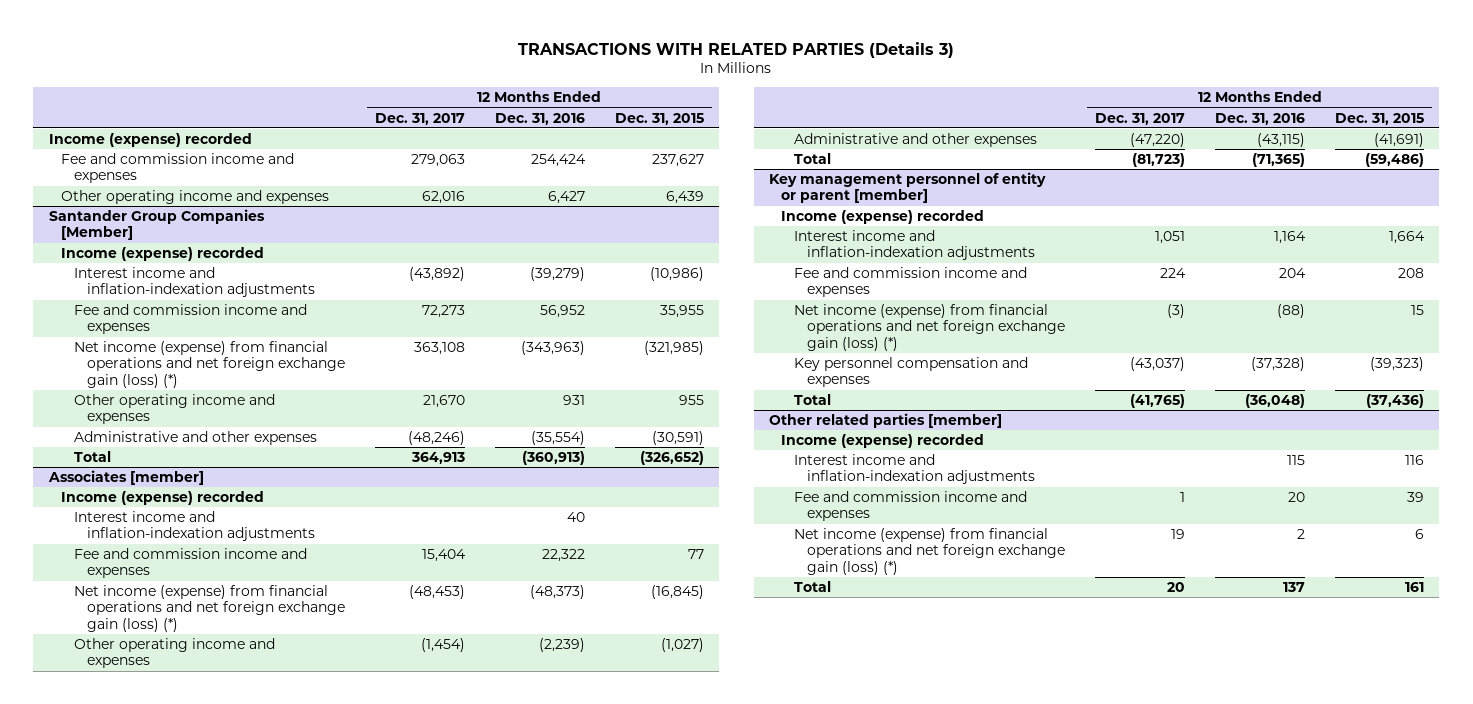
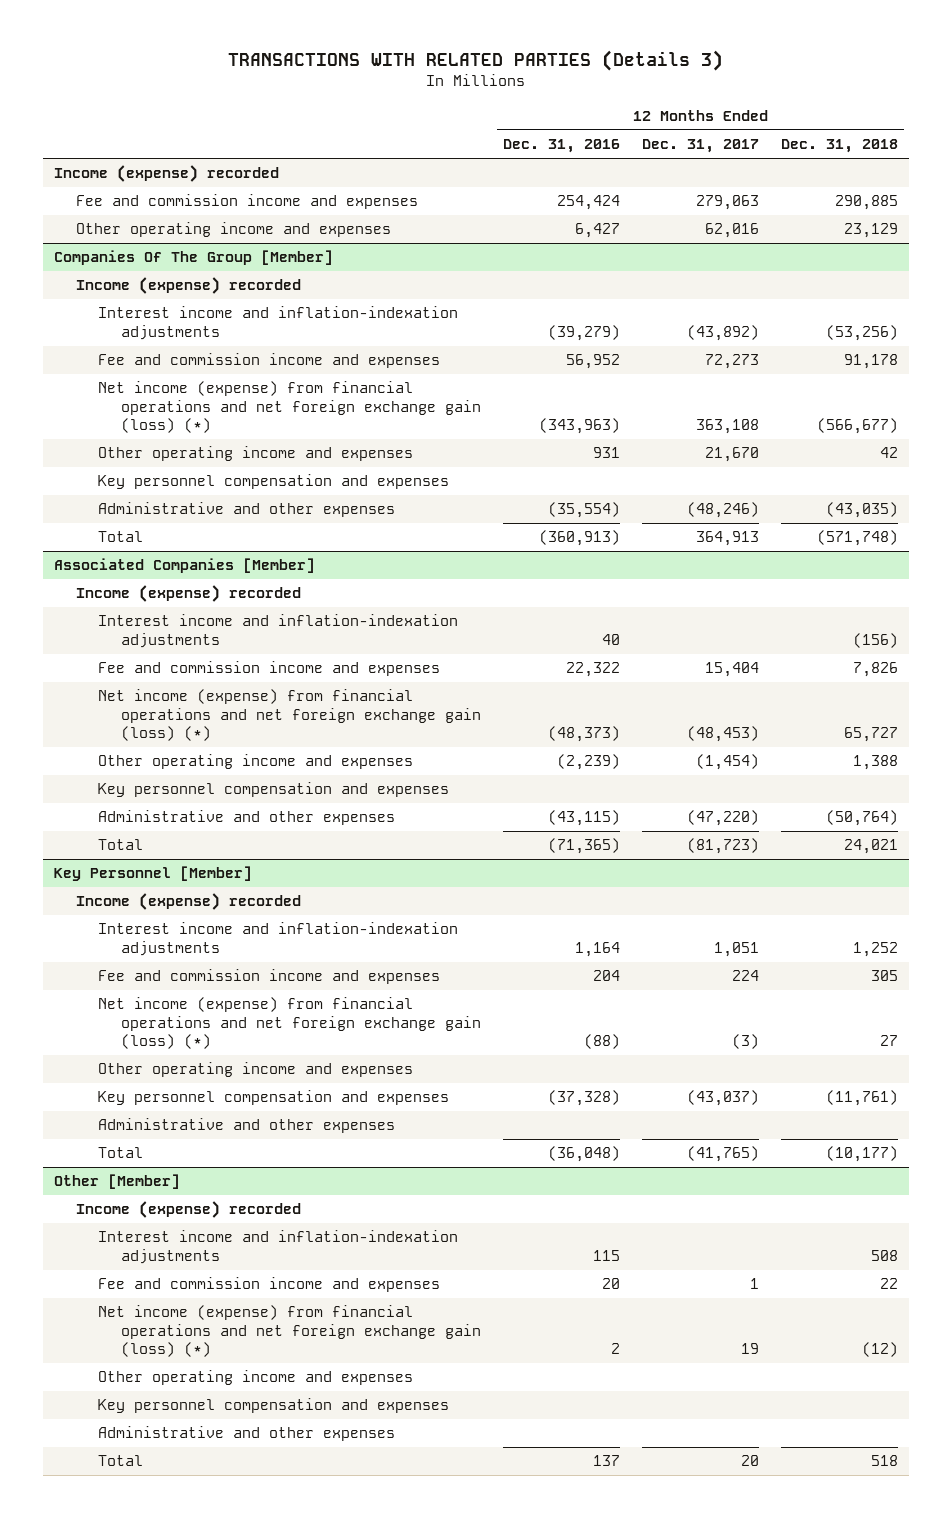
[615,112,705,125] Dec. 31, 2015 -> none
none -> [781,139,899,154] Dec. 31, 2018
[48,208,265,241] Santander Group Companies [Member] -> [53,250,333,266] Companies Of The Group [Member]
none -> [98,474,450,490] Key personnel compensation and expenses
[47,469,204,485] Associates [member] -> [53,558,315,574] Associated Companies [Member]
none -> [98,782,450,798] Key personnel compensation and expenses
[768,171,1046,204] Key management personnel of entity or parent [member] -> [53,866,252,882] Key Personnel [Member]
none -> [98,1062,414,1078] Other operating income and expenses
none -> [98,1118,396,1134] Administrative and other expenses
[768,412,1002,428] Other related parties [member] -> [53,1174,180,1190] Other [Member]
none -> [98,1370,414,1386] Other operating income and expenses
none -> [98,1398,450,1414] Key personnel compensation and expenses
none -> [98,1426,396,1442] Administrative and other expenses

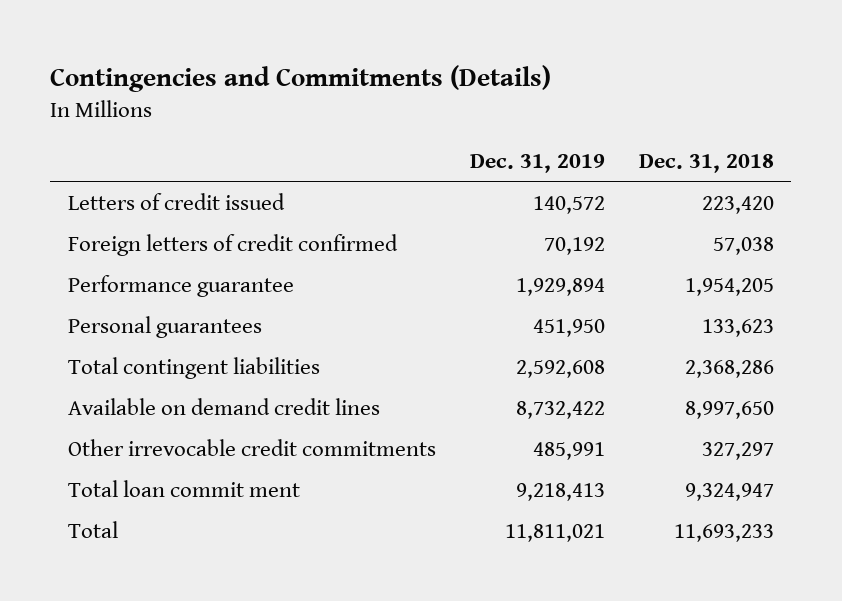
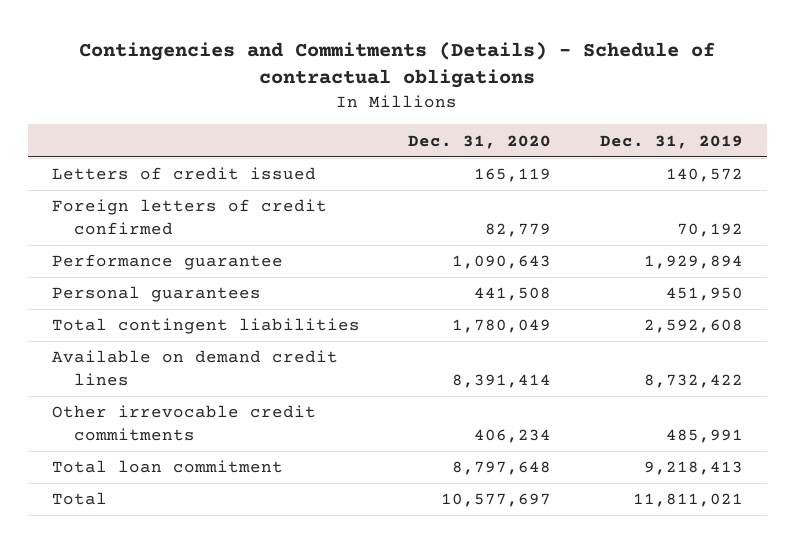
[50,65,552,93] Contingencies and Commitments (Details) -> [79,41,716,89] Contingencies and Commitments (Details) - Schedule of contractual obligations
[639,153,775,173] Dec. 31, 2018 -> none
none -> [408,134,552,149] Dec. 31, 2020
[67,479,300,497] Total loan commit ment -> [52,460,284,474] Total loan commitment

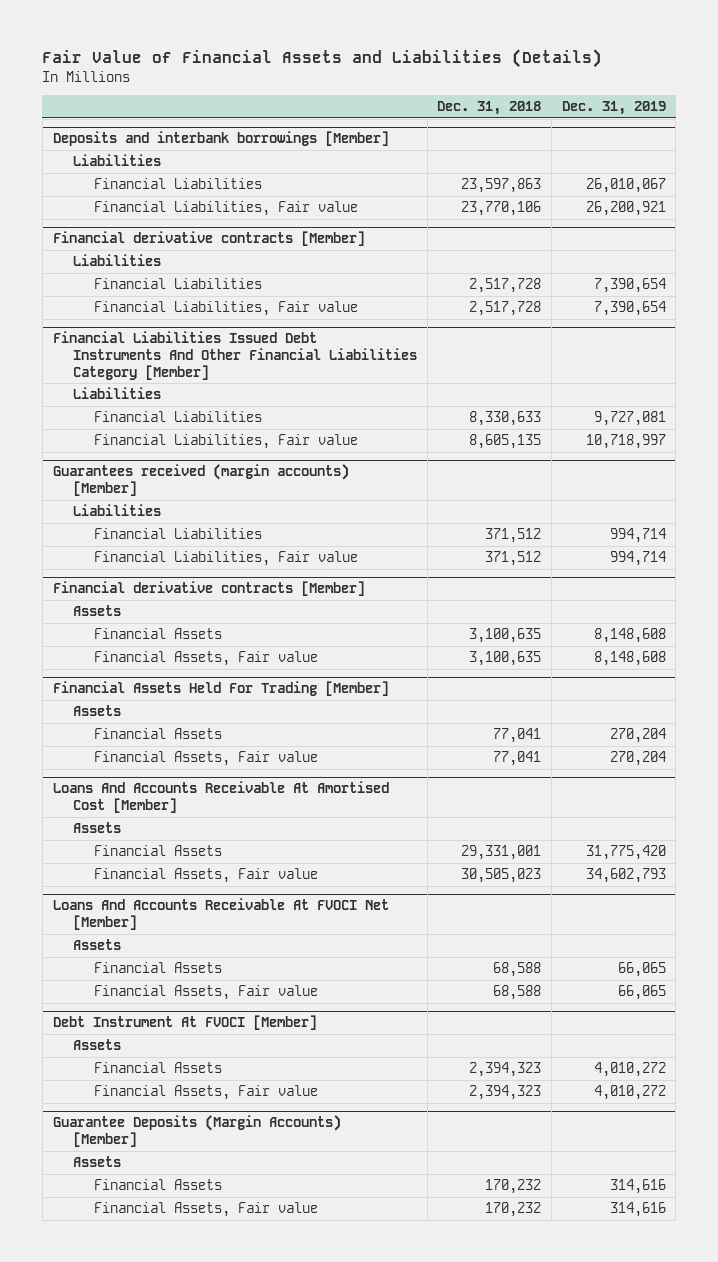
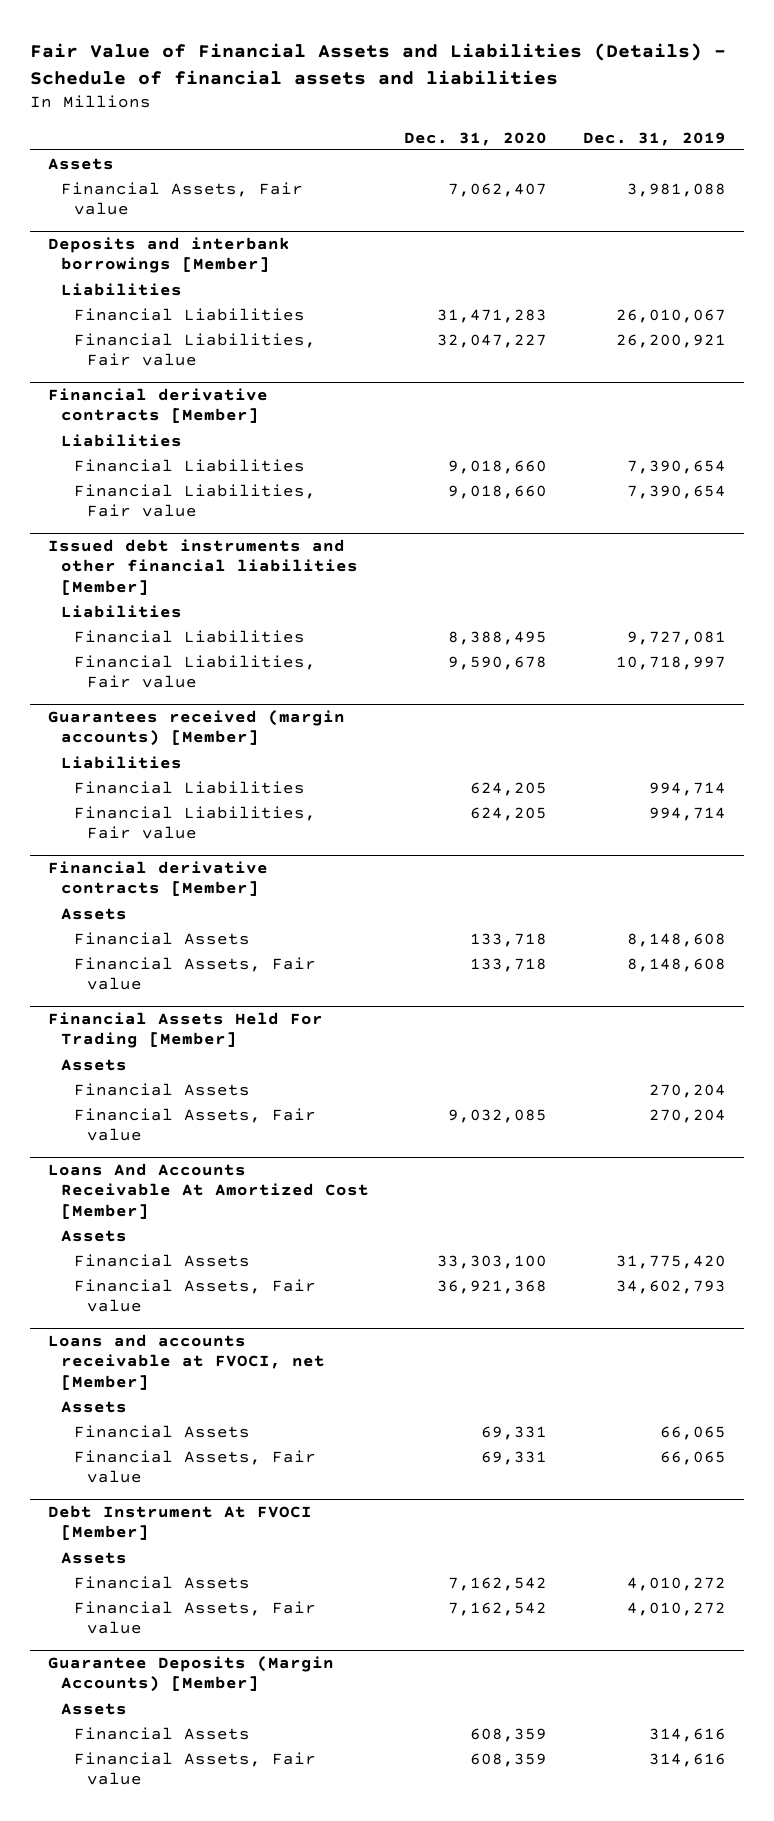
[42,49,603,69] Fair Value of Financial Assets and Liabilities (Details) -> [29,42,726,85] Fair Value of Financial Assets and Liabilities (Details) - Schedule of financial assets and liabilities
[437,101,542,116] Dec. 31, 2018 -> none
none -> [404,131,548,146] Dec. 31, 2020
none -> [47,157,114,170] Assets
none -> [60,181,303,216] Financial Assets, Fair value
[52,331,418,380] Financial Liabilities Issued Debt Instruments And Other Financial Liabilities Category [Member] -> [47,538,358,595] Issued debt instruments and other financial liabilities [Member]
[52,781,389,814] Loans And Accounts Receivable At Amortised Cost [Member] -> [47,1162,369,1219] Loans And Accounts Receivable At Amortized Cost [Member]
[52,898,389,931] Loans And Accounts Receivable At FVOCI Net [Member] -> [47,1333,325,1390] Loans and accounts receivable at FVOCI, net [Member]

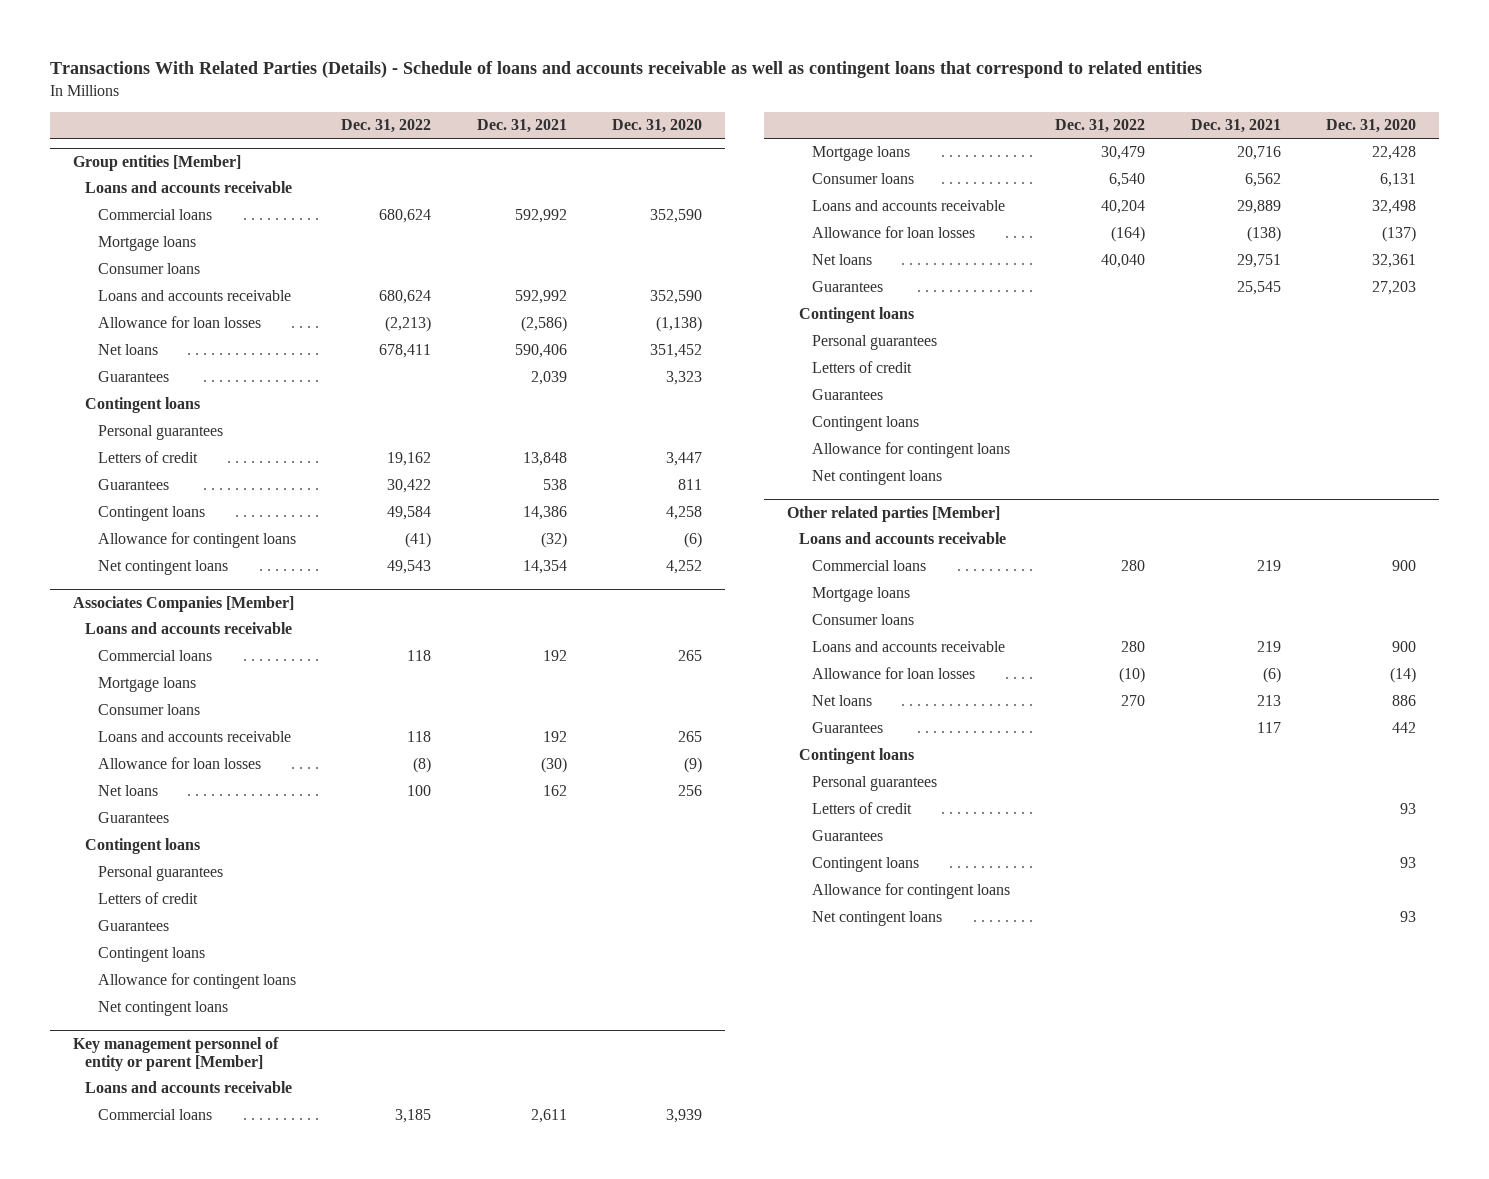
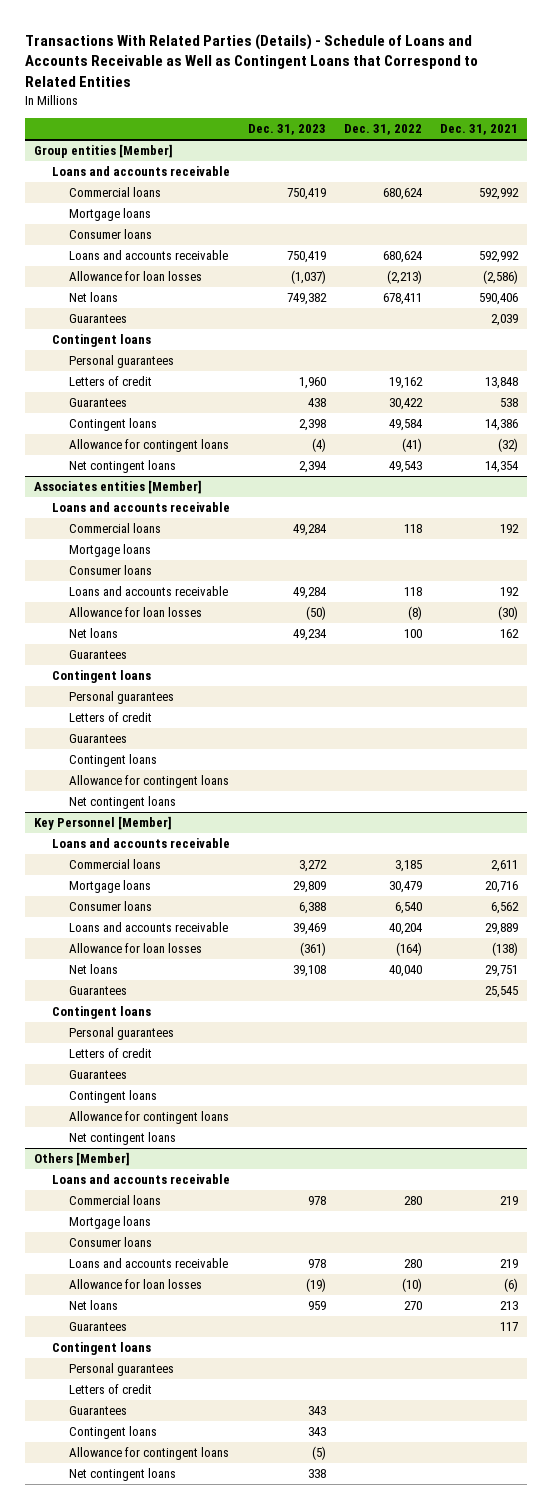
[50,61,1203,79] Transactions With Related Parties (Details) - Schedule of loans and accounts receivable as well as contingent loans that correspond to related entities -> [25,33,479,87] Transactions With Related Parties (Details) - Schedule of Loans and Accounts Receivable as Well as Contingent Loans that Correspond to Related Entities
[611,118,702,133] Dec. 31, 2020 -> none
none -> [247,124,326,136] Dec. 31, 2023
[72,595,294,612] Associates Companies [Member] -> [34,480,203,495] Associates entities [Member]
[72,1036,279,1071] Key management personnel of entity or parent [Member] -> [34,816,173,831] Key Personnel [Member]
[786,505,1000,522] Other related parties [Member] -> [34,1152,131,1167] Others [Member]

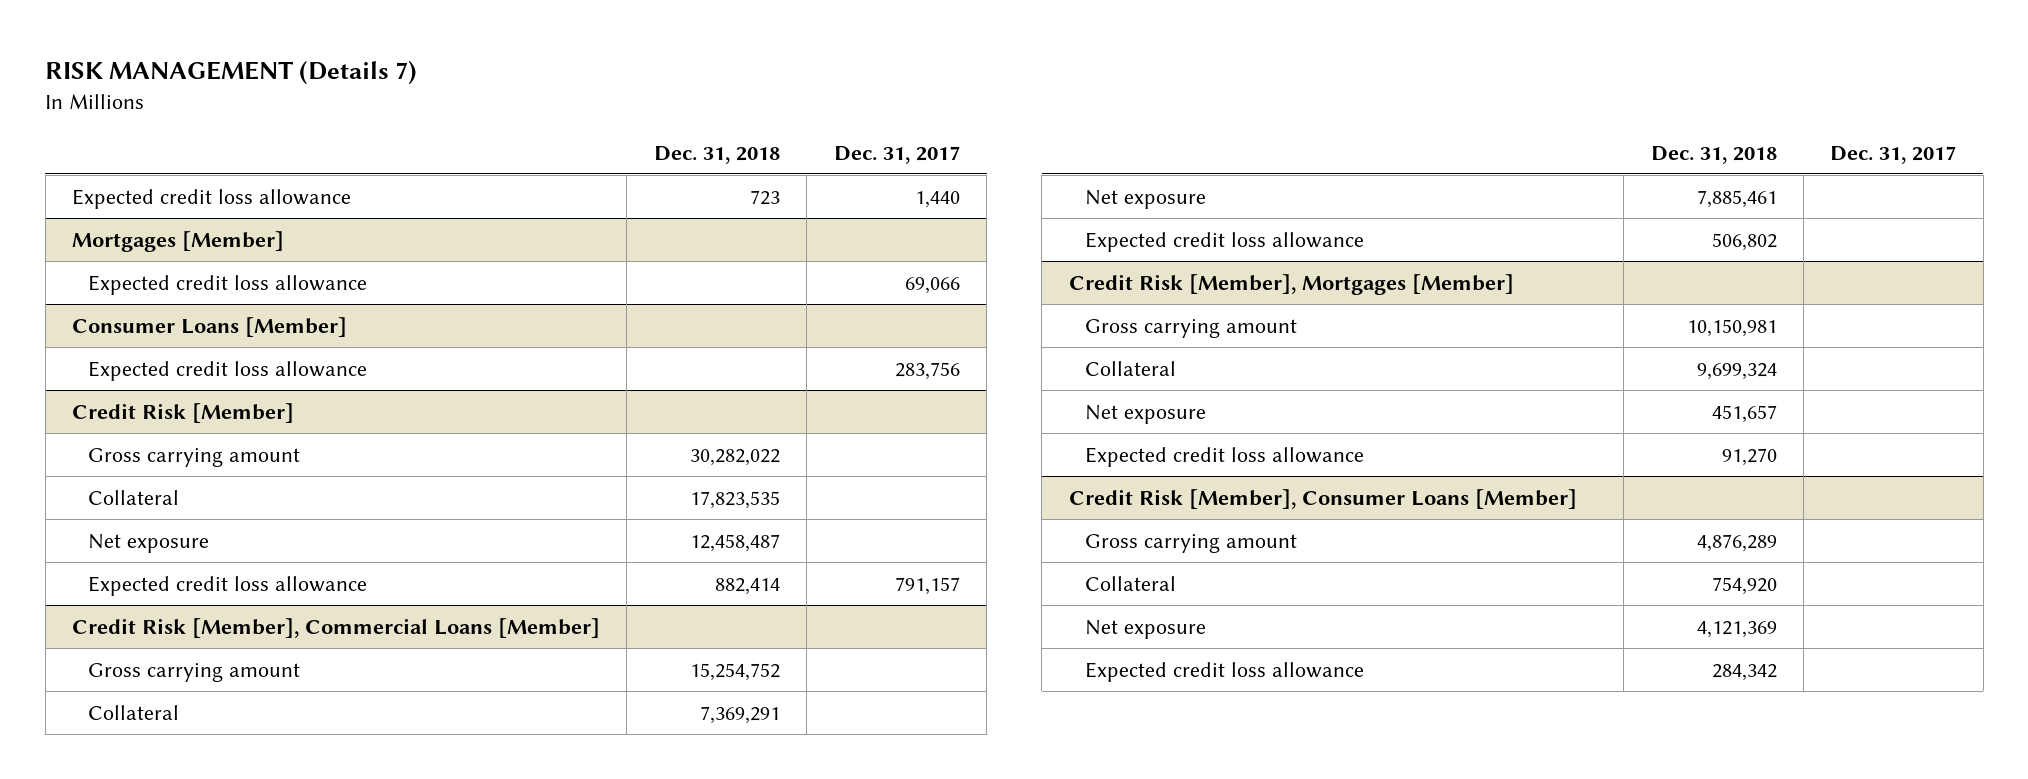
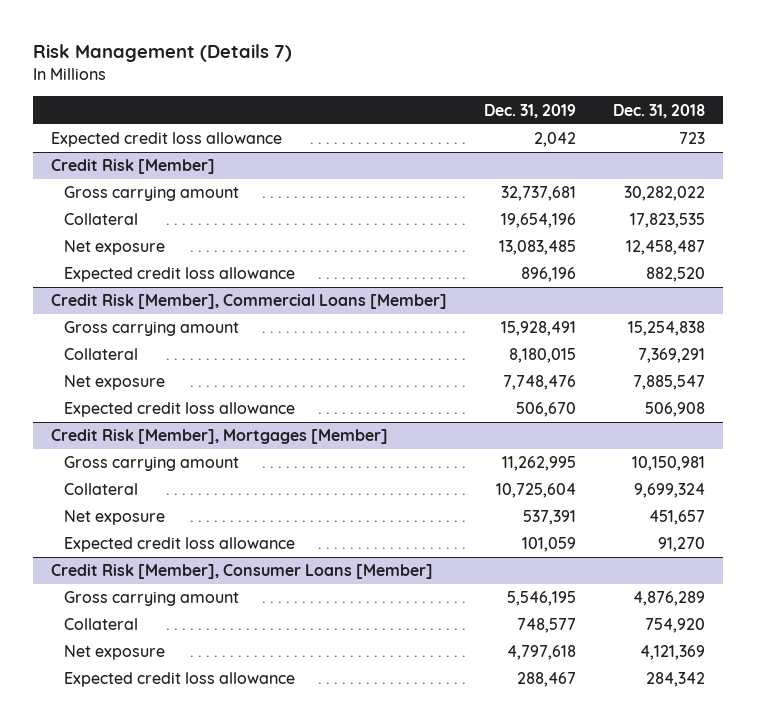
[45,60,418,86] RISK MANAGEMENT (Details 7) -> [33,44,293,63] Risk Management (Details 7)
[833,145,960,164] Dec. 31, 2017 -> none
none -> [484,103,577,118] Dec. 31, 2019
[72,230,285,252] Mortgages [Member] -> none
[88,274,368,295] Expected credit loss allowance -> none
[72,316,348,337] Consumer Loans [Member] -> none
[88,360,368,381] Expected credit loss allowance -> none
[714,577,780,595] 882,414 -> [646,267,706,283] 882,520
[689,662,780,681] 15,254,752 -> [628,321,706,337] 15,254,838
[1696,189,1777,208] 7,885,461 -> [633,375,706,391] 7,885,547
[1711,232,1777,251] 506,802 -> [645,402,706,418] 506,908

